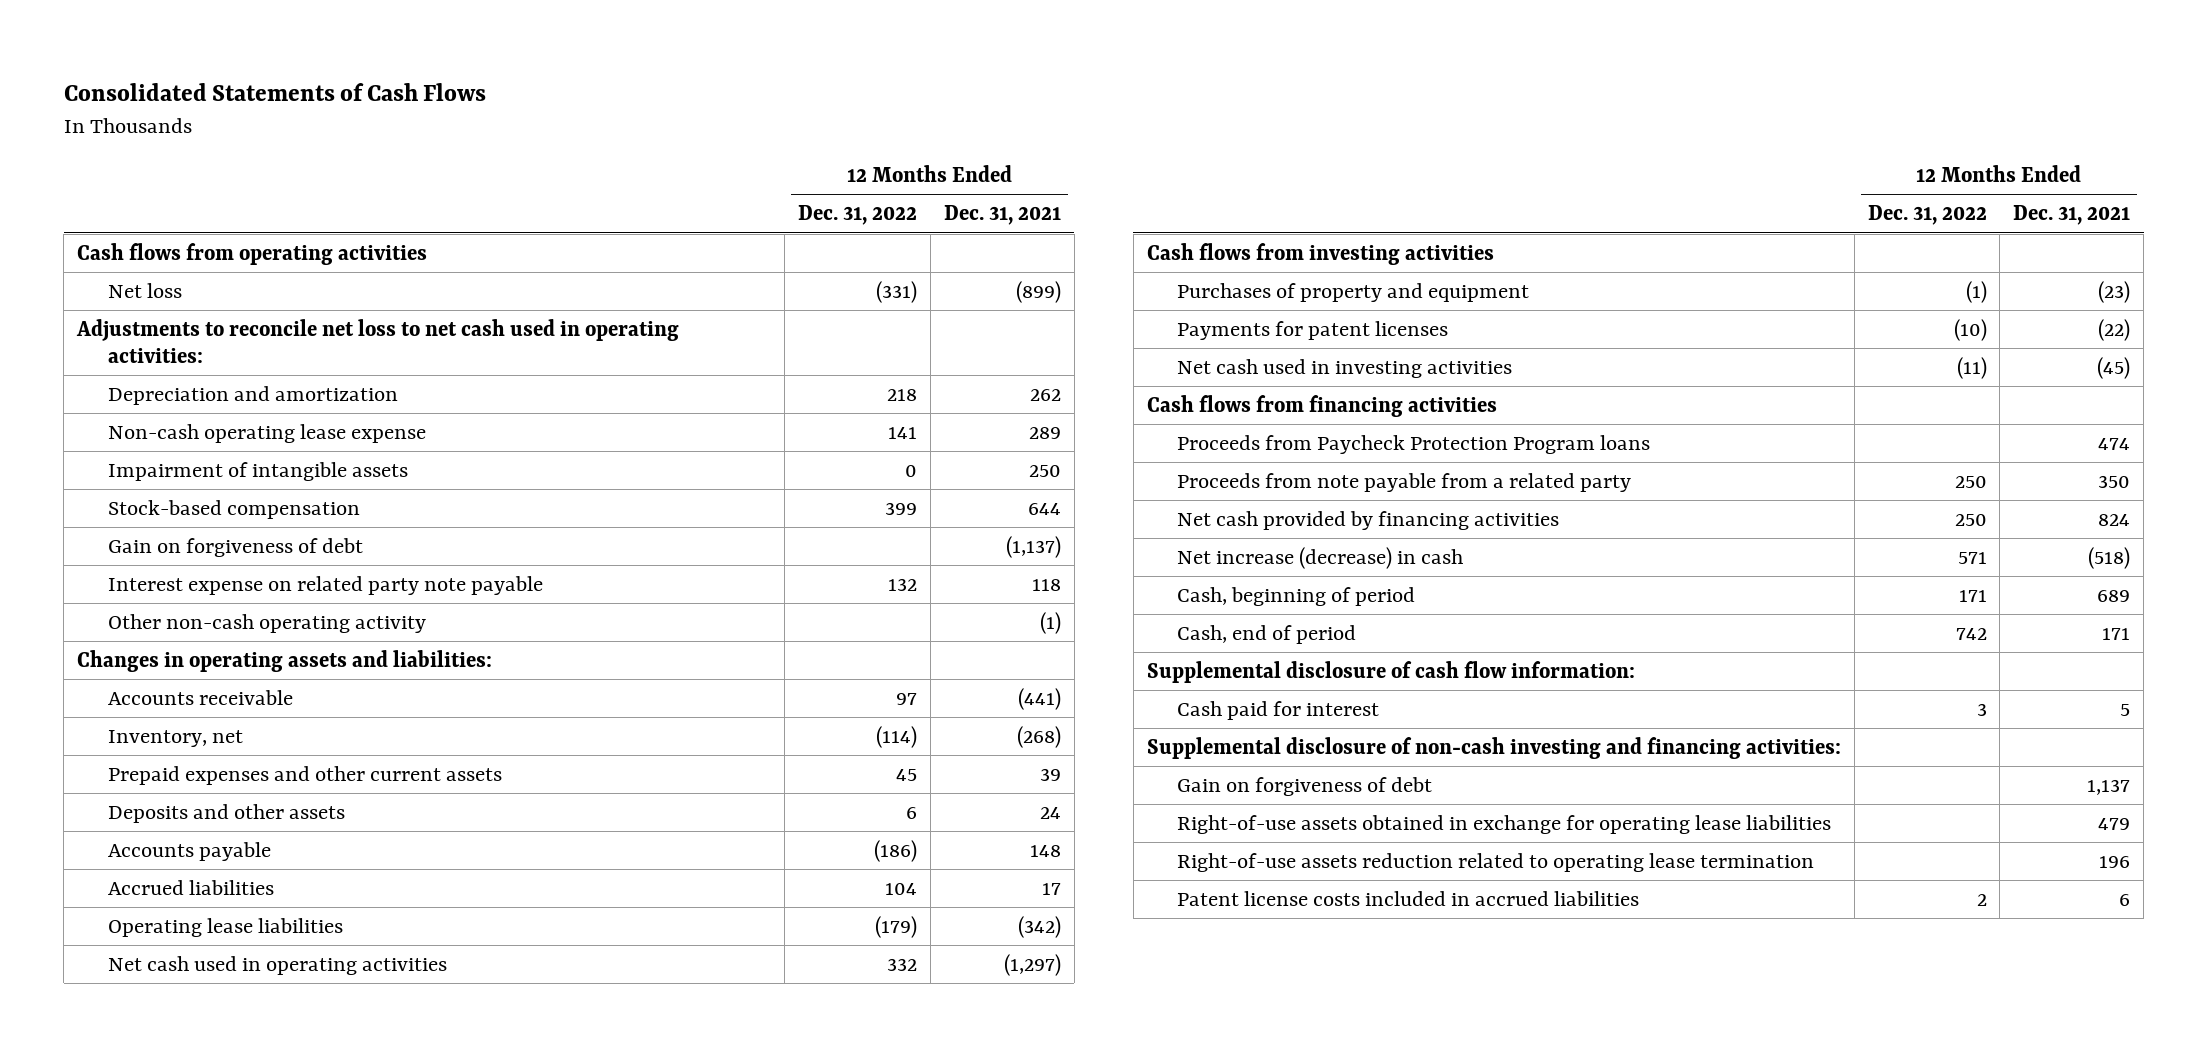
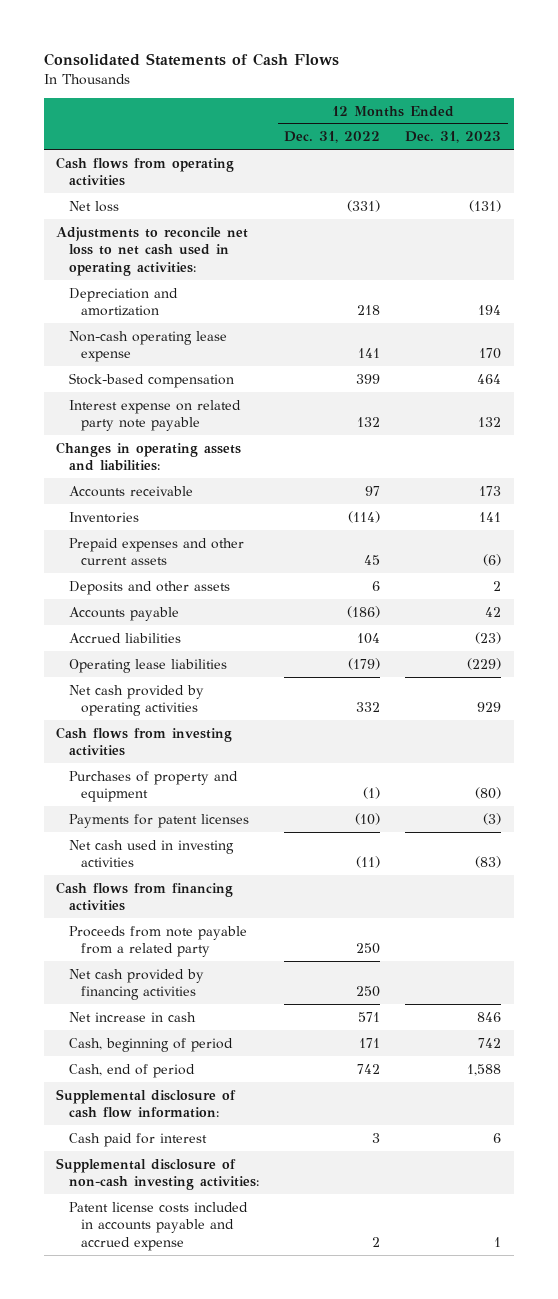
[943,205,1061,226] Dec. 31, 2021 -> none
none -> [405,131,502,144] Dec. 31, 2023
[107,461,408,481] Impairment of intangible assets -> none
[107,537,363,557] Gain on forgiveness of debt -> none
[107,613,426,633] Other non-cash operating activity -> none
[107,729,243,747] Inventory, net -> [68,511,139,523] Inventories
[107,955,447,975] Net cash used in operating activities -> [68,684,204,717] Net cash provided by operating activities
[1177,434,1651,454] Proceeds from Paycheck Protection Program loans -> none
[1177,546,1464,569] Net increase (decrease) in cash -> [68,1011,196,1022] Net increase in cash
[1177,776,1433,796] Gain on forgiveness of debt -> none
[1177,814,1832,834] Right-of-use assets obtained in exchange for operating lease liabilities -> none
[1177,852,1815,872] Right-of-use assets reduction related to operating lease termination -> none
[1146,736,1841,759] Supplemental disclosure of non-cash investing and financing activities: -> [56,1157,259,1191] Supplemental disclosure of non-cash investing activities:
[1177,890,1640,906] Patent license costs included in accrued liabilities -> [68,1201,248,1252] Patent license costs included in accounts payable and accrued expense

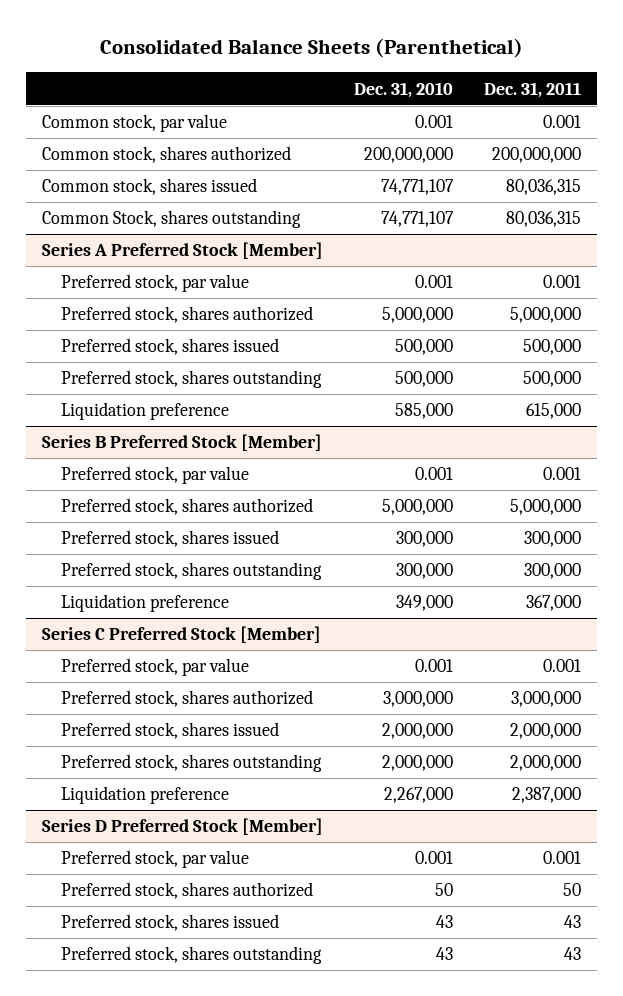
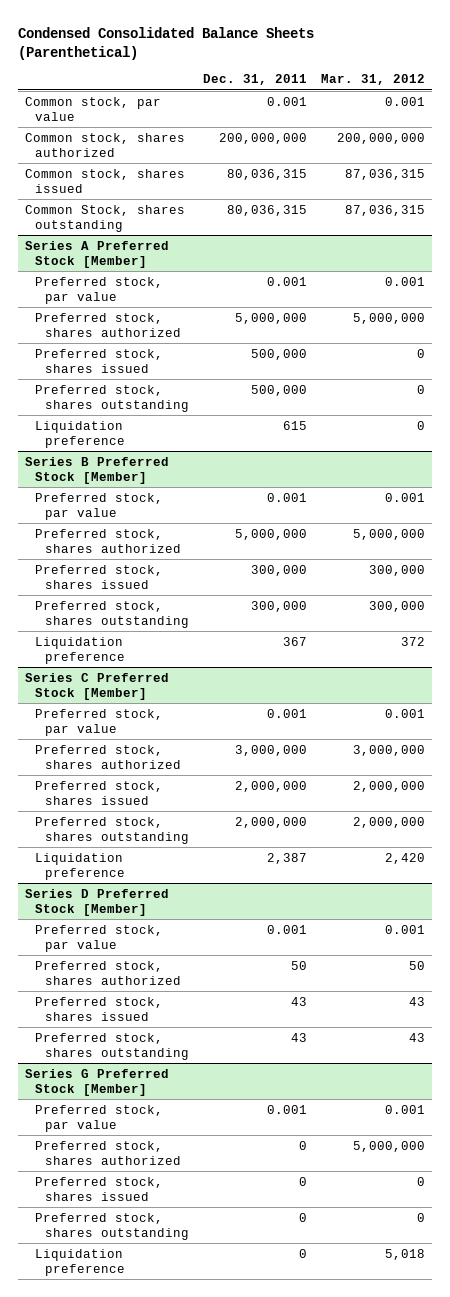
[99,38,523,59] Consolidated Balance Sheets (Parenthetical) -> [18,26,315,60] Condensed Consolidated Balance Sheets (Parenthetical)
[354,81,454,98] Dec. 31, 2010 -> none
none -> [320,74,425,86] Mar. 31, 2012
[526,403,582,420] 615,000 -> [282,420,307,430] 615
[526,595,582,612] 367,000 -> [282,636,307,646] 367
[512,787,582,804] 2,387,000 -> [266,852,307,864] 2,387
none -> [25,1068,170,1097] Series G Preferred Stock [Member]
none -> [35,1104,164,1133] Preferred stock, par value
none -> [35,1140,181,1166] Preferred stock, shares authorized
none -> [35,1176,164,1202] Preferred stock, shares issued
none -> [35,1212,189,1241] Preferred stock, shares outstanding
none -> [35,1248,125,1277] Liquidation preference

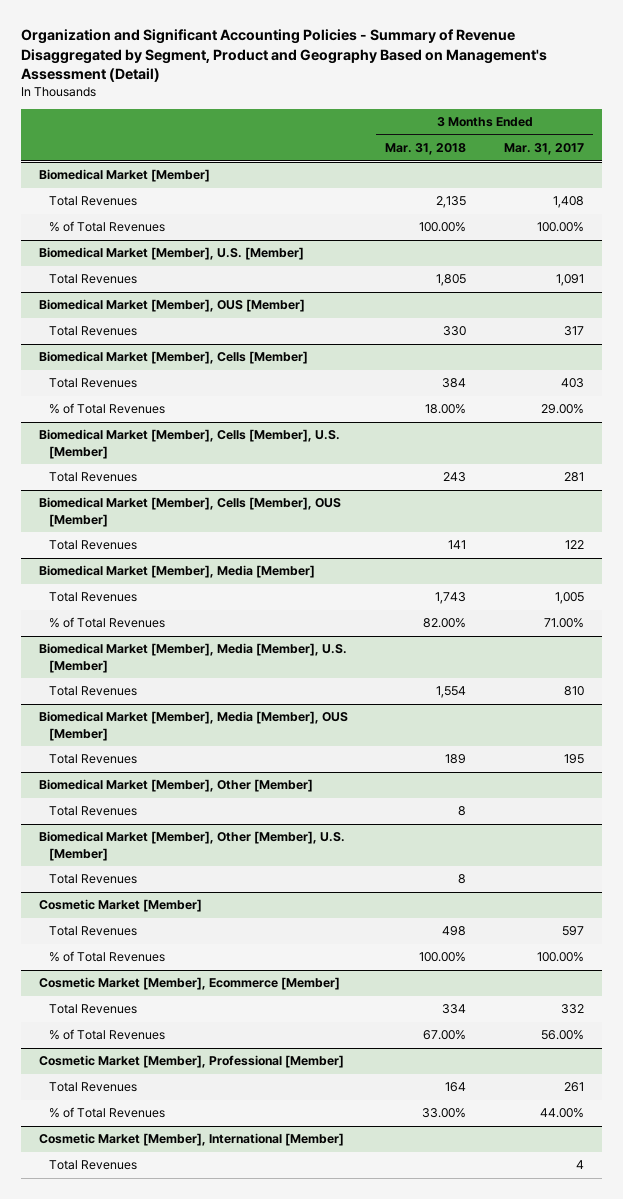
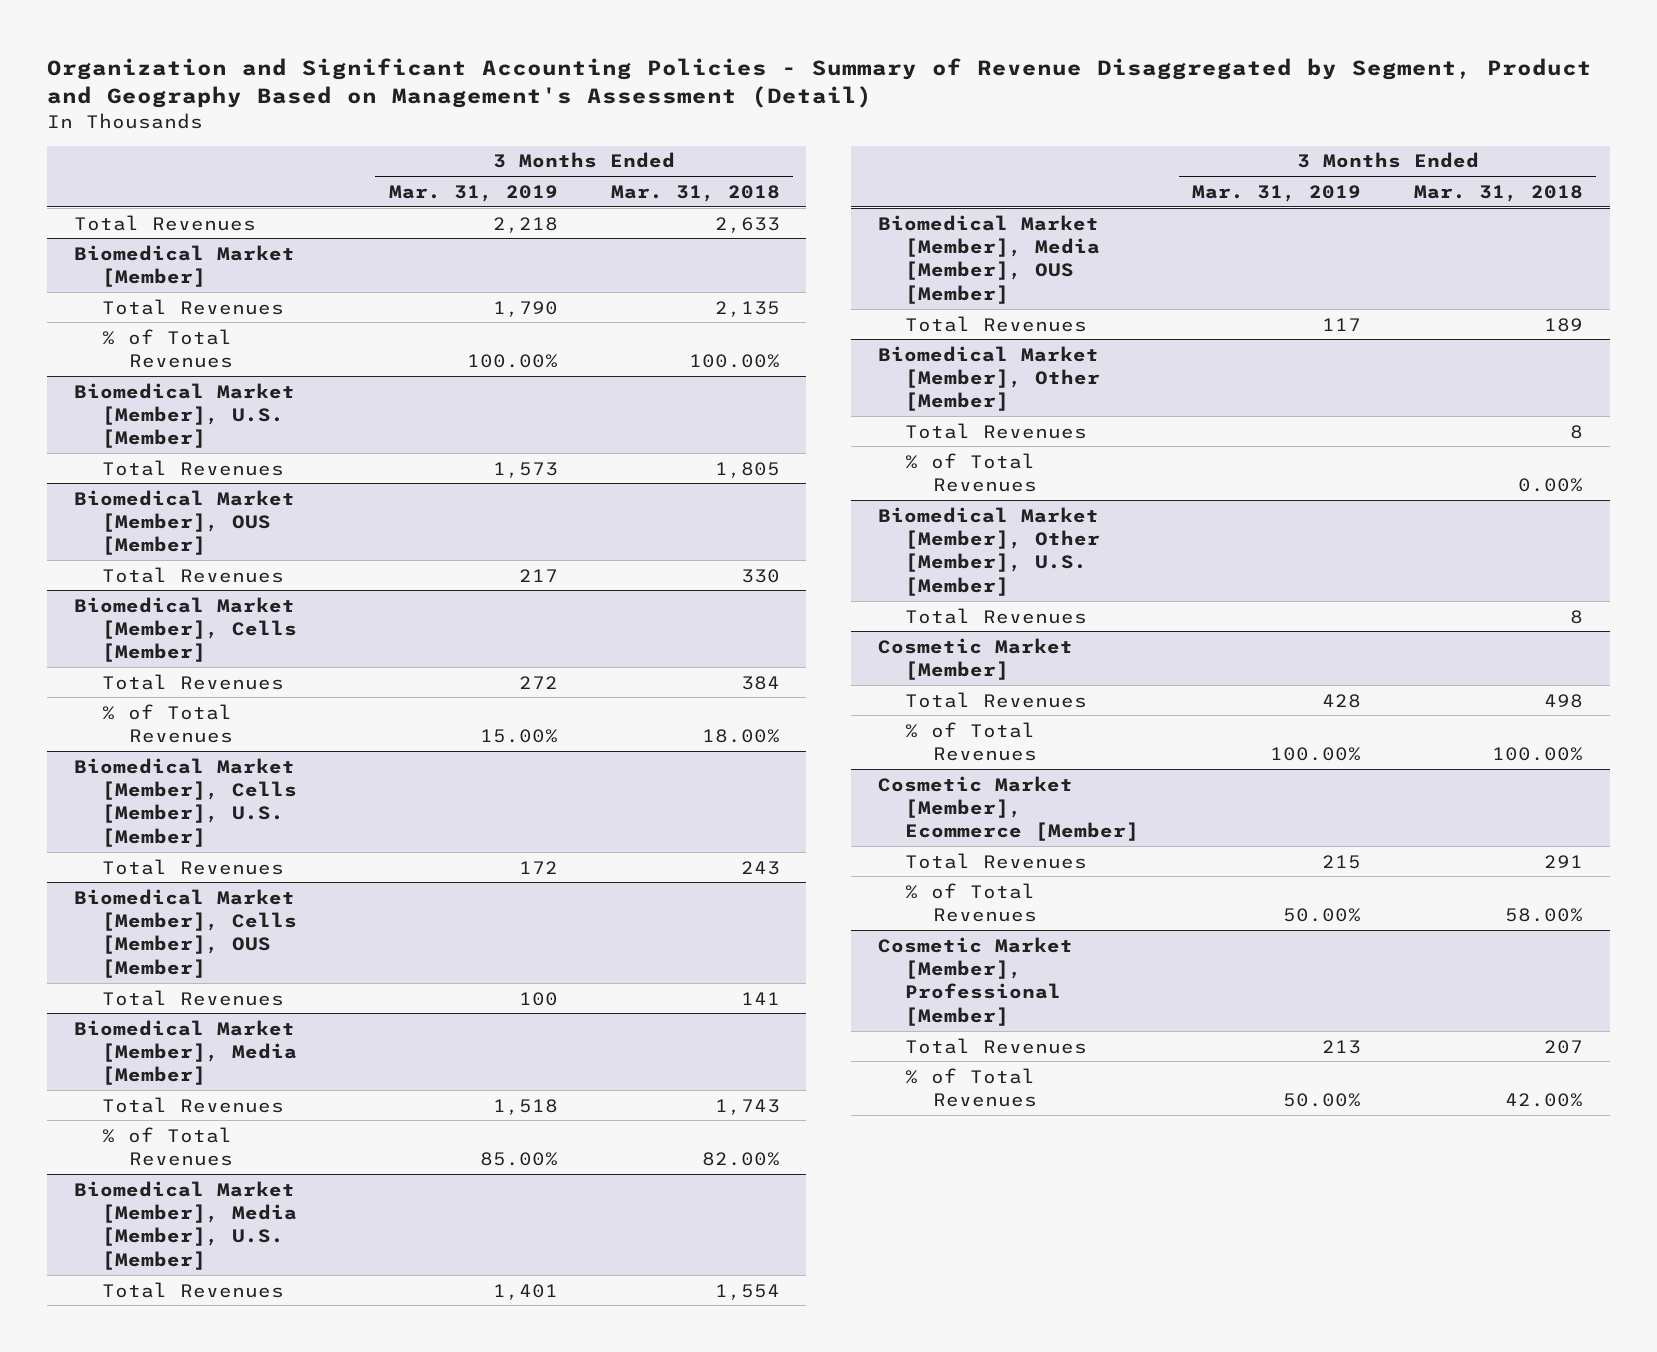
[503,143,584,156] Mar. 31, 2017 -> none
none -> [388,184,558,202] Mar. 31, 2019
none -> [73,214,256,231] Total Revenues
none -> [905,452,1037,492] % of Total Revenues
[442,1004,467,1015] 334 -> [1544,854,1584,868] 291
[423,1030,467,1041] 67.00% -> [1505,907,1584,922] 58.00%
[39,1133,345,1147] Cosmetic Market [Member], International [Member] -> none
[49,1160,138,1171] Total Revenues -> none
[445,1082,467,1093] 164 -> [1544,1039,1584,1054] 207
[422,1108,467,1119] 33.00% -> [1505,1092,1584,1107] 42.00%

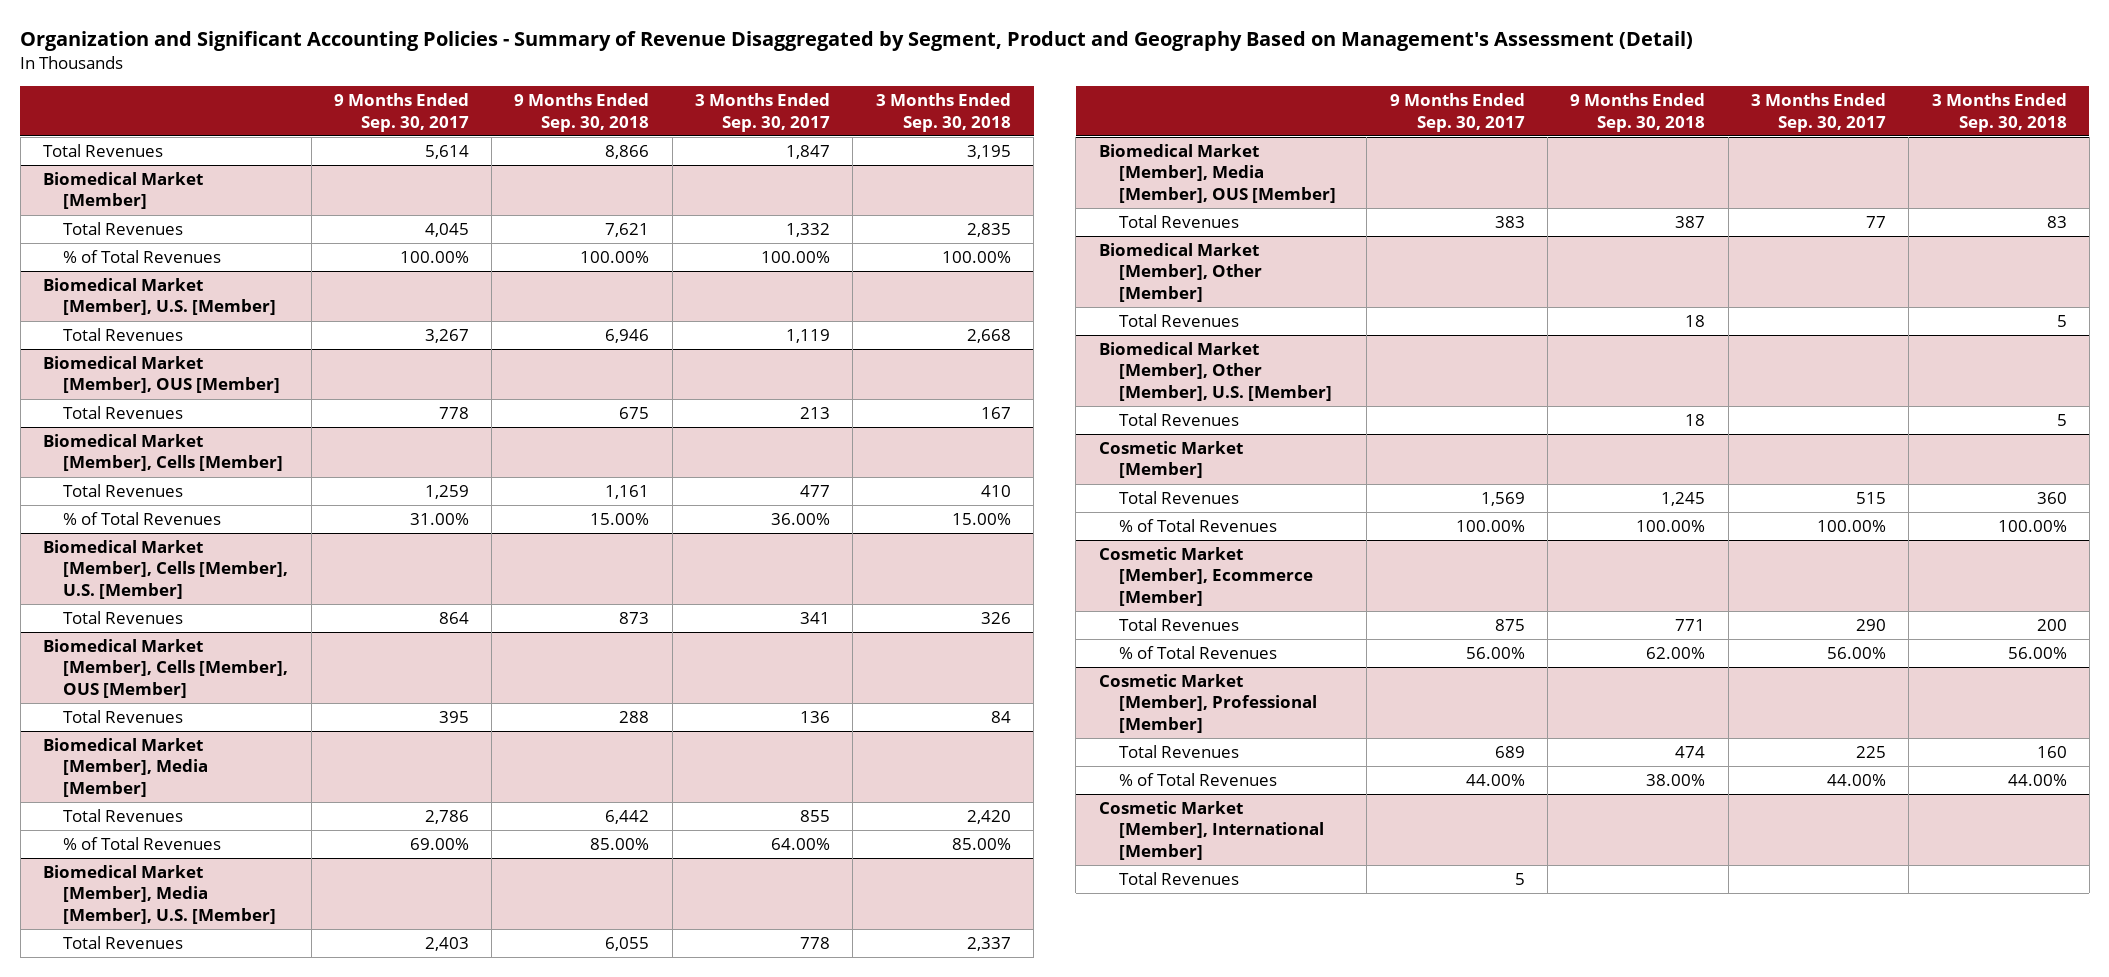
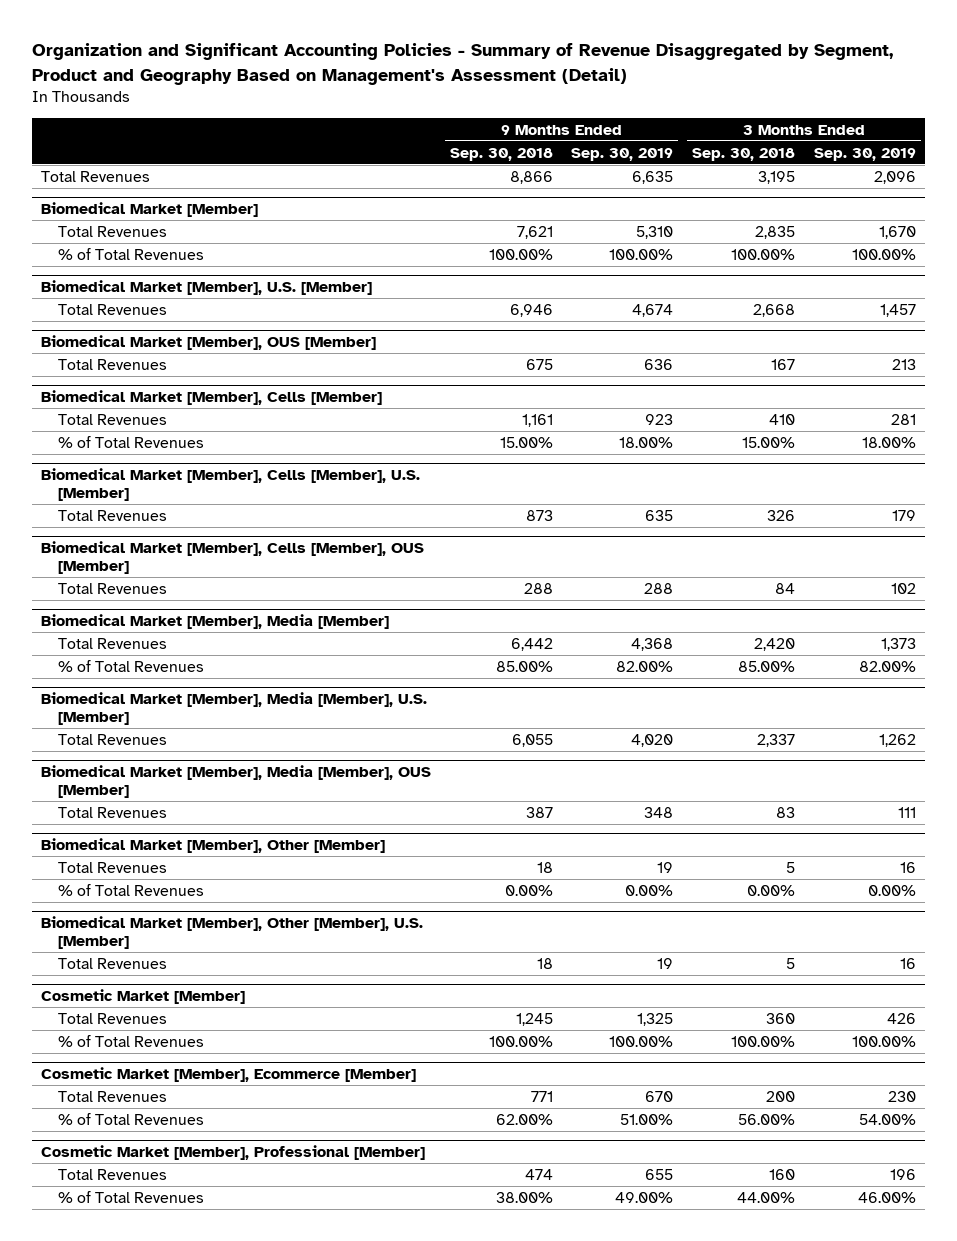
[333,93,469,132] 9 Months Ended Sep. 30, 2017 -> none
[695,93,831,132] 3 Months Ended Sep. 30, 2017 -> none
none -> [571,147,674,161] Sep. 30, 2019
none -> [813,147,916,161] Sep. 30, 2019
none -> [58,883,205,896] % of Total Revenues
[1098,801,1325,860] Cosmetic Market [Member], International [Member] -> none
[1119,872,1240,886] Total Revenues -> none

